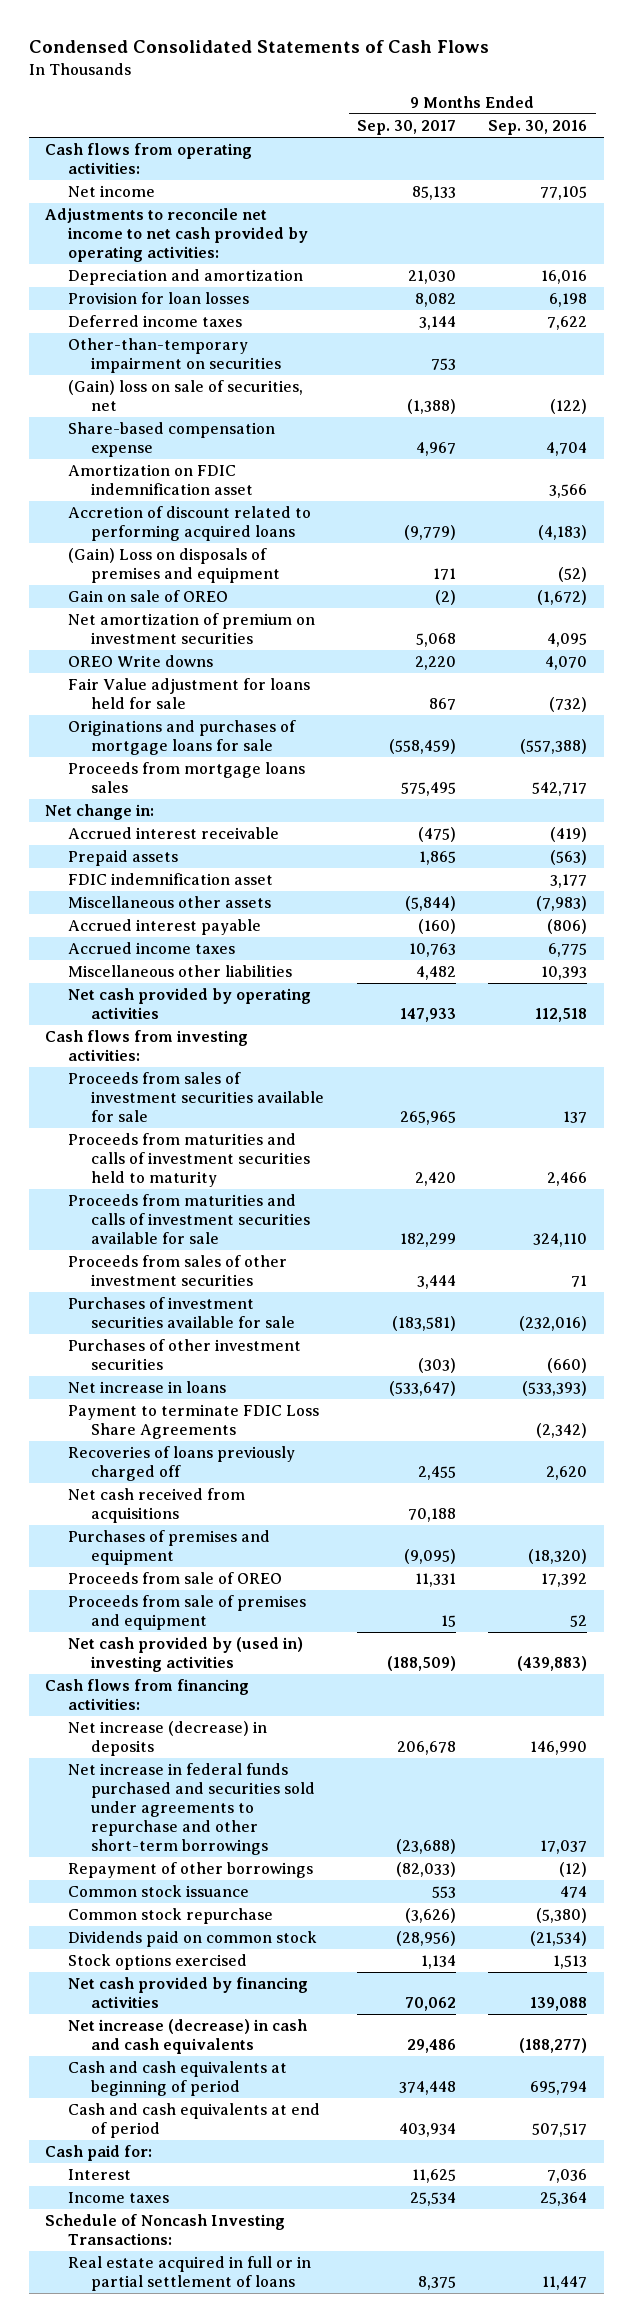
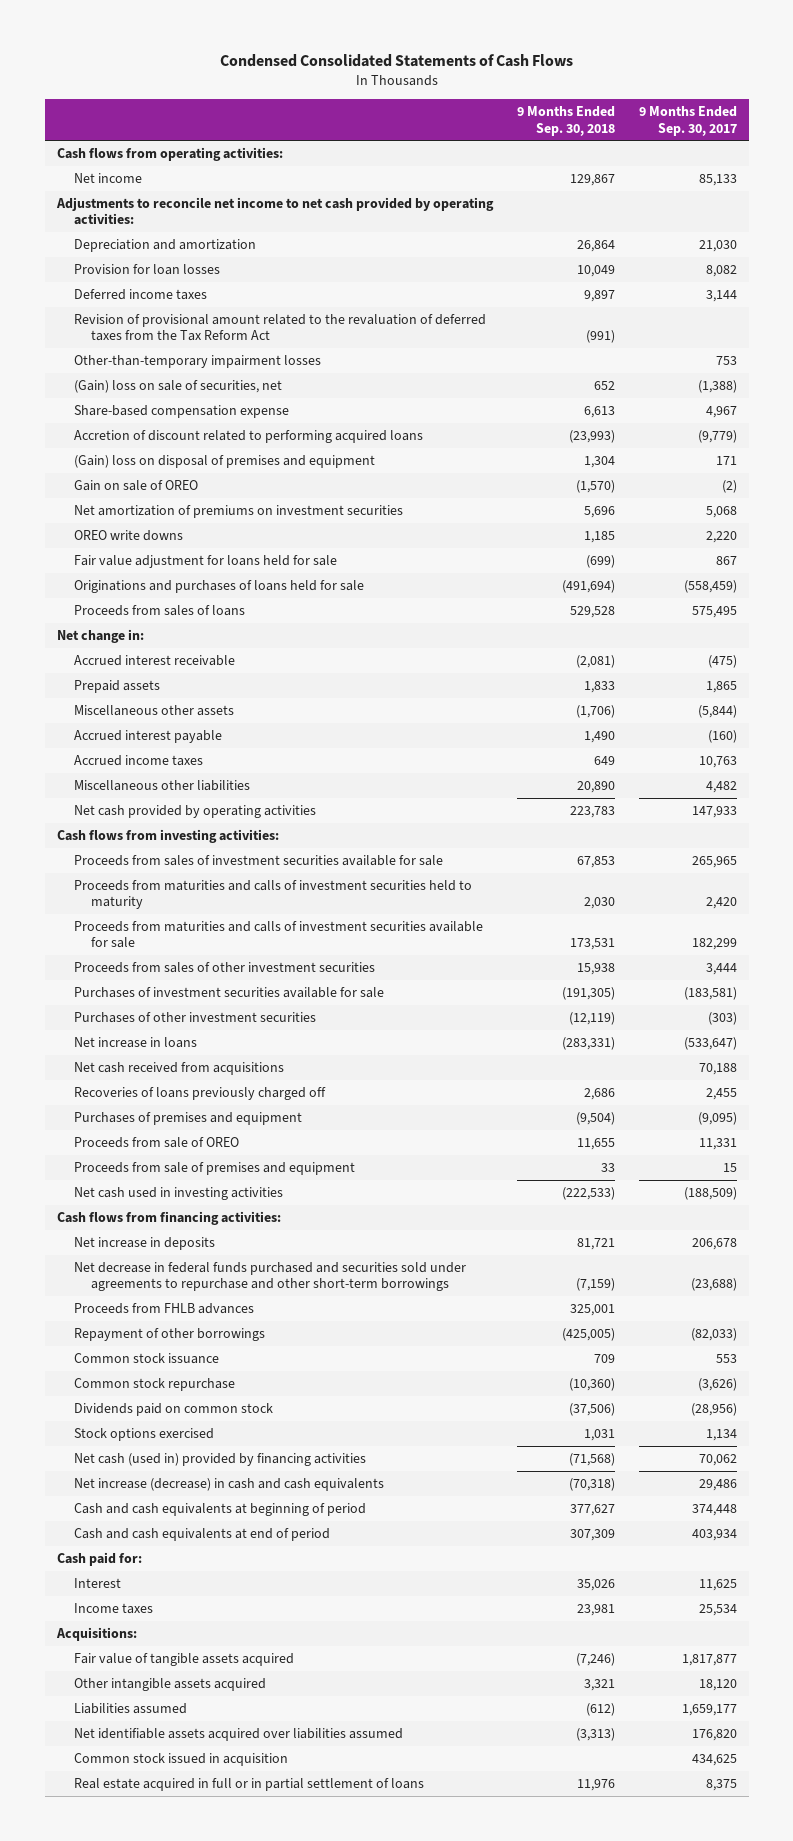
[488,119,588,135] Sep. 30, 2016 -> none
none -> [516,106,615,136] 9 Months Ended Sep. 30, 2018
none -> [73,314,486,342] Revision of provisional amount related to the revaluation of deferred taxes from the Tax Reform Act
[68,338,282,373] Other-than-temporary impairment on securities -> [73,355,321,369] Other-than-temporary impairment losses
[68,464,254,495] Amortization on FDIC indemnification asset -> none
[68,548,281,583] (Gain) Loss on disposals of premises and equipment -> [73,455,375,469] (Gain) loss on disposal of premises and equipment
[68,613,316,644] Net amortization of premium on investment securities -> [73,505,403,519] Net amortization of premiums on investment securities
[68,655,214,668] OREO Write downs -> [73,530,183,542] OREO write downs
[68,678,311,709] Fair Value adjustment for loans held for sale -> [73,555,337,569] Fair value adjustment for loans held for sale
[68,720,297,755] Originations and purchases of mortgage loans for sale -> [73,580,364,594] Originations and purchases of loans held for sale
[68,762,306,793] Proceeds from mortgage loans sales -> [73,605,245,617] Proceeds from sales of loans
[68,873,274,886] FDIC indemnification asset -> none
[68,1404,320,1439] Payment to terminate FDIC Loss Share Agreements -> none
[68,1446,296,1481] Recoveries of loans previously charged off -> [73,1087,326,1101] Recoveries of loans previously charged off
[68,1637,304,1672] Net cash provided by (used in) investing activities -> [73,1187,283,1201] Net cash used in investing activities
[68,1721,268,1756] Net increase (decrease) in deposits -> [73,1237,215,1251] Net increase in deposits
[68,1763,316,1855] Net increase in federal funds purchased and securities sold under agreements to repurchase and other short-term borrowings -> [73,1262,466,1292] Net decrease in federal funds purchased and securities sold under agreements to repurchase and other short-term borrowings
none -> [73,1303,254,1315] Proceeds from FHLB advances
[68,1977,309,2008] Net cash provided by financing activities -> [73,1453,366,1467] Net cash (used in) provided by financing activities
[45,2214,286,2245] Schedule of Noncash Investing Transactions: -> none
none -> [55,1627,137,1642] Acquisitions:
none -> [73,1653,294,1667] Fair value of tangible assets acquired
none -> [73,1678,266,1692] Other intangible assets acquired
none -> [73,1703,187,1715] Liabilities assumed
none -> [73,1728,403,1742] Net identifiable assets acquired over liabilities assumed
none -> [73,1753,288,1767] Common stock issued in acquisition

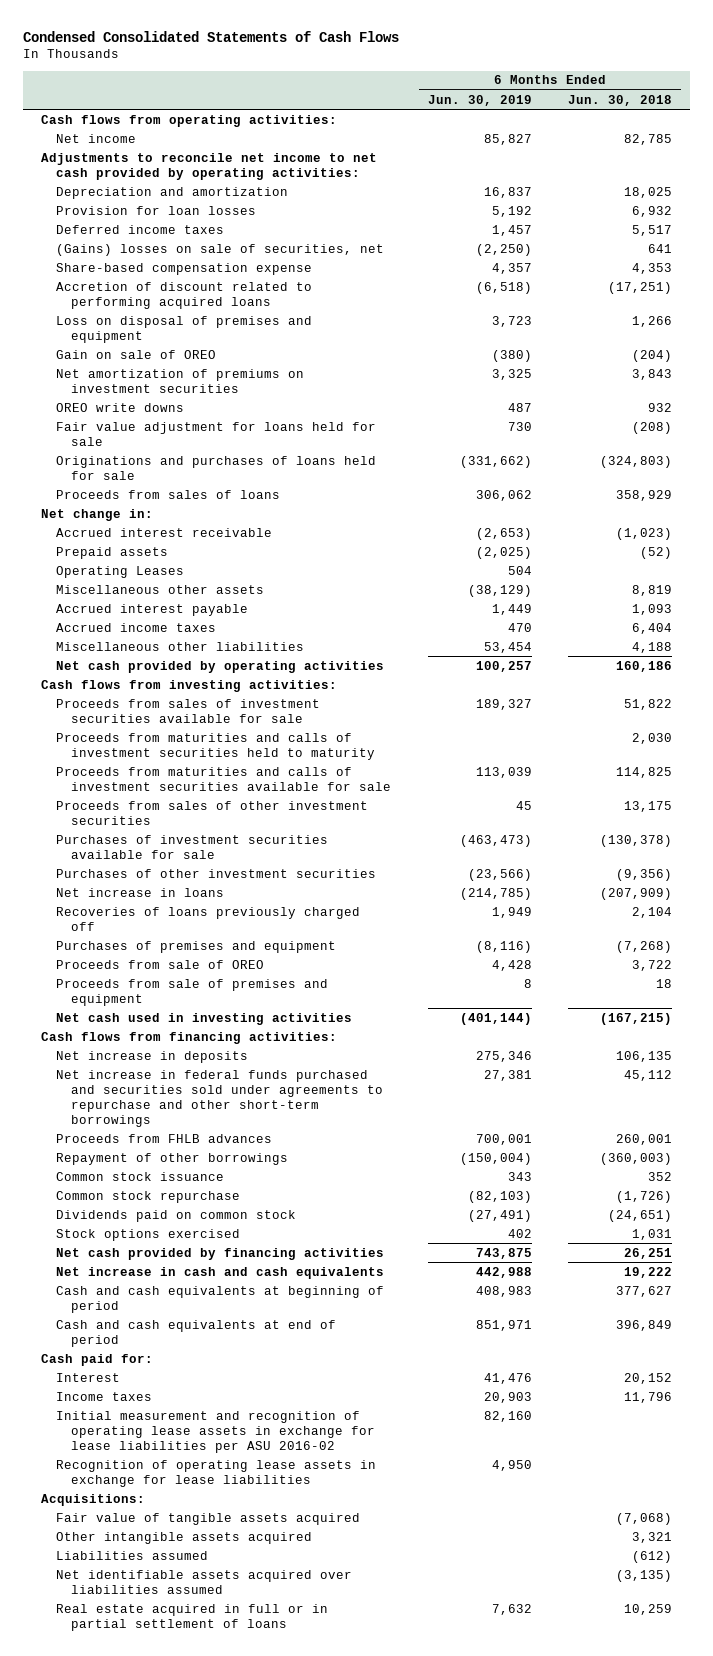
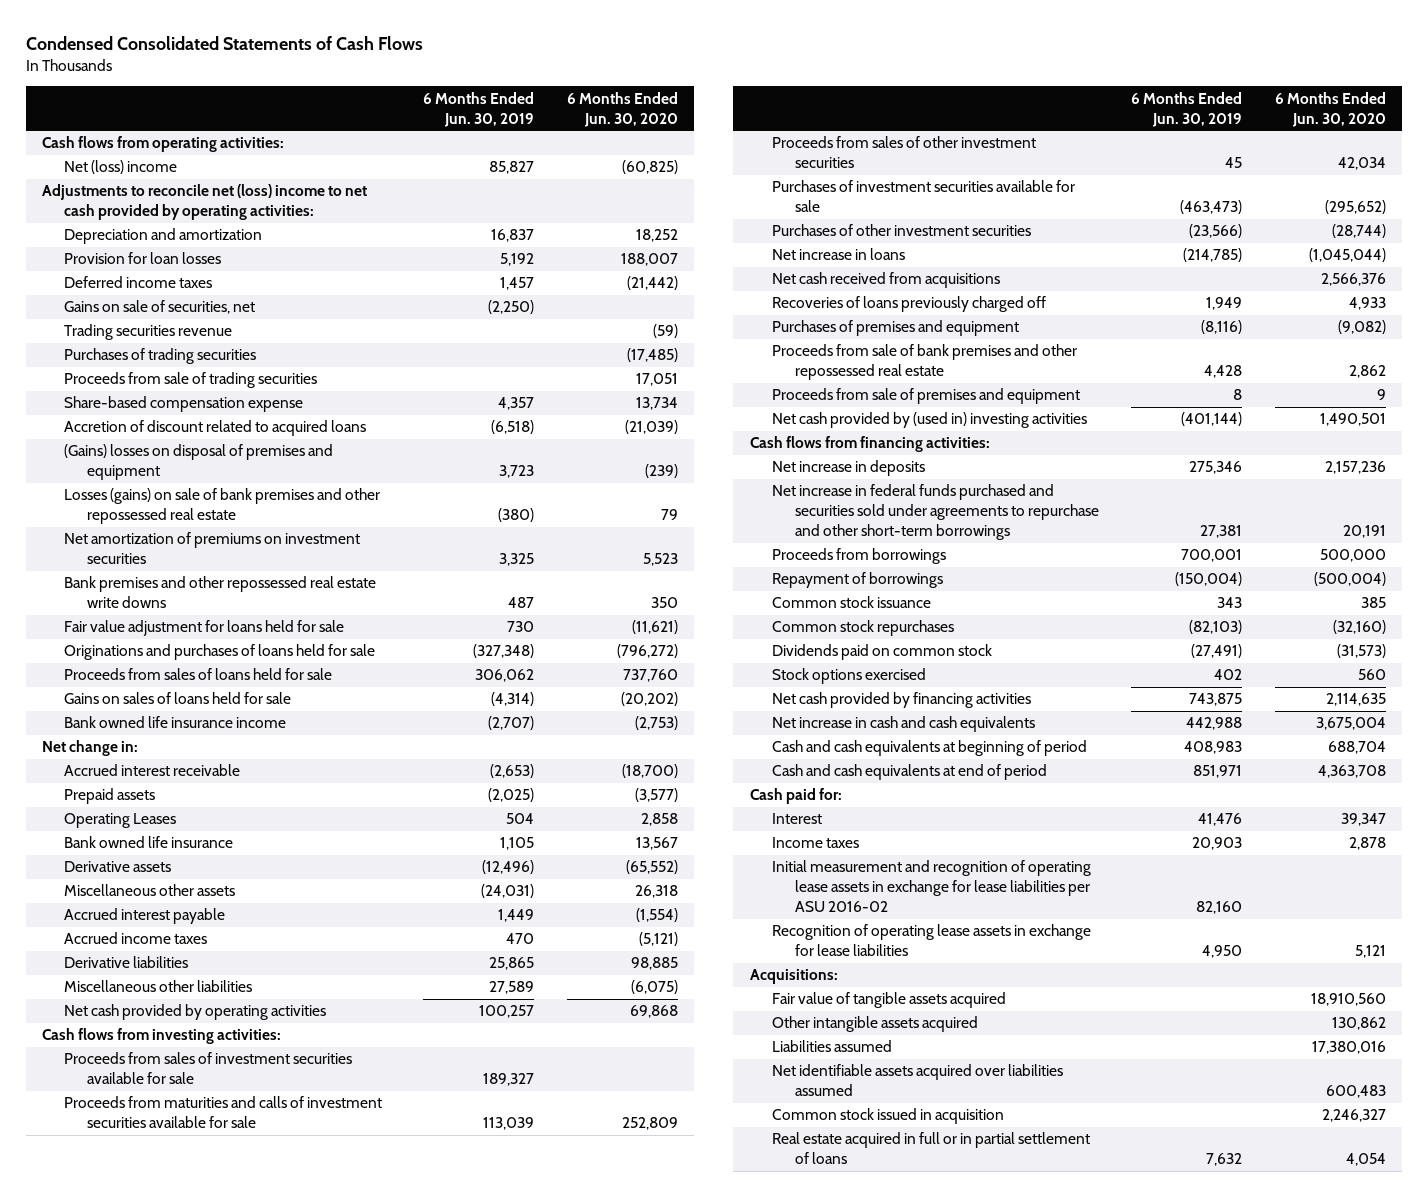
[568,94,673,106] Jun. 30, 2018 -> none
none -> [567,91,679,127] 6 Months Ended Jun. 30, 2020
[56,133,137,143] Net income -> [64,160,178,175] Net (loss) income
[41,152,378,180] Adjustments to reconcile net income to net cash provided by operating activities: -> [41,184,367,221] Adjustments to reconcile net (loss) income to net cash provided by operating activities:
[56,243,385,256] (Gains) losses on sale of securities, net -> [64,300,256,315] Gains on sale of securities, net
none -> [64,324,233,341] Trading securities revenue
none -> [64,348,257,365] Purchases of trading securities
none -> [64,372,318,389] Proceeds from sale of trading securities
[56,281,313,309] Accretion of discount related to performing acquired loans -> [64,420,367,437] Accretion of discount related to acquired loans
[56,315,313,343] Loss on disposal of premises and equipment -> [64,444,334,481] (Gains) losses on disposal of premises and equipment
[56,349,217,359] Gain on sale of OREO -> [64,488,381,525] Losses (gains) on sale of bank premises and other repossessed real estate
[56,402,185,412] OREO write downs -> [64,576,377,609] Bank premises and other repossessed real estate write downs
[459,455,532,468] (331,662) -> [473,644,535,659] (327,348)
[56,489,281,499] Proceeds from sales of loans -> [64,668,333,681] Proceeds from sales of loans held for sale
none -> [64,692,292,705] Gains on sales of loans held for sale
none -> [64,716,287,729] Bank owned life insurance income
none -> [64,836,234,849] Bank owned life insurance
none -> [64,861,172,873] Derivative assets
[467,584,532,597] (38,129) -> [481,884,535,899] (24,031)
none -> [64,956,189,969] Derivative liabilities
[483,641,532,653] 53,454 -> [489,981,535,995] 27,589
[56,732,376,760] Proceeds from maturities and calls of investment securities held to maturity -> none
none -> [772,272,1001,289] Net cash received from acquisitions
[56,959,265,969] Proceeds from sale of OREO -> [772,344,1078,381] Proceeds from sale of bank premises and other repossessed real estate
[56,1012,353,1025] Net cash used in investing activities -> [772,412,1088,429] Net cash provided by (used in) investing activities
[56,1133,273,1143] Proceeds from FHLB advances -> none
none -> [772,548,947,565] Proceeds from borrowings
[56,1152,289,1165] Repayment of other borrowings -> [772,572,944,589] Repayment of borrowings
[56,1190,241,1203] Common stock repurchase -> [772,620,955,637] Common stock repurchases
none -> [772,1108,1005,1125] Common stock issued in acquisition

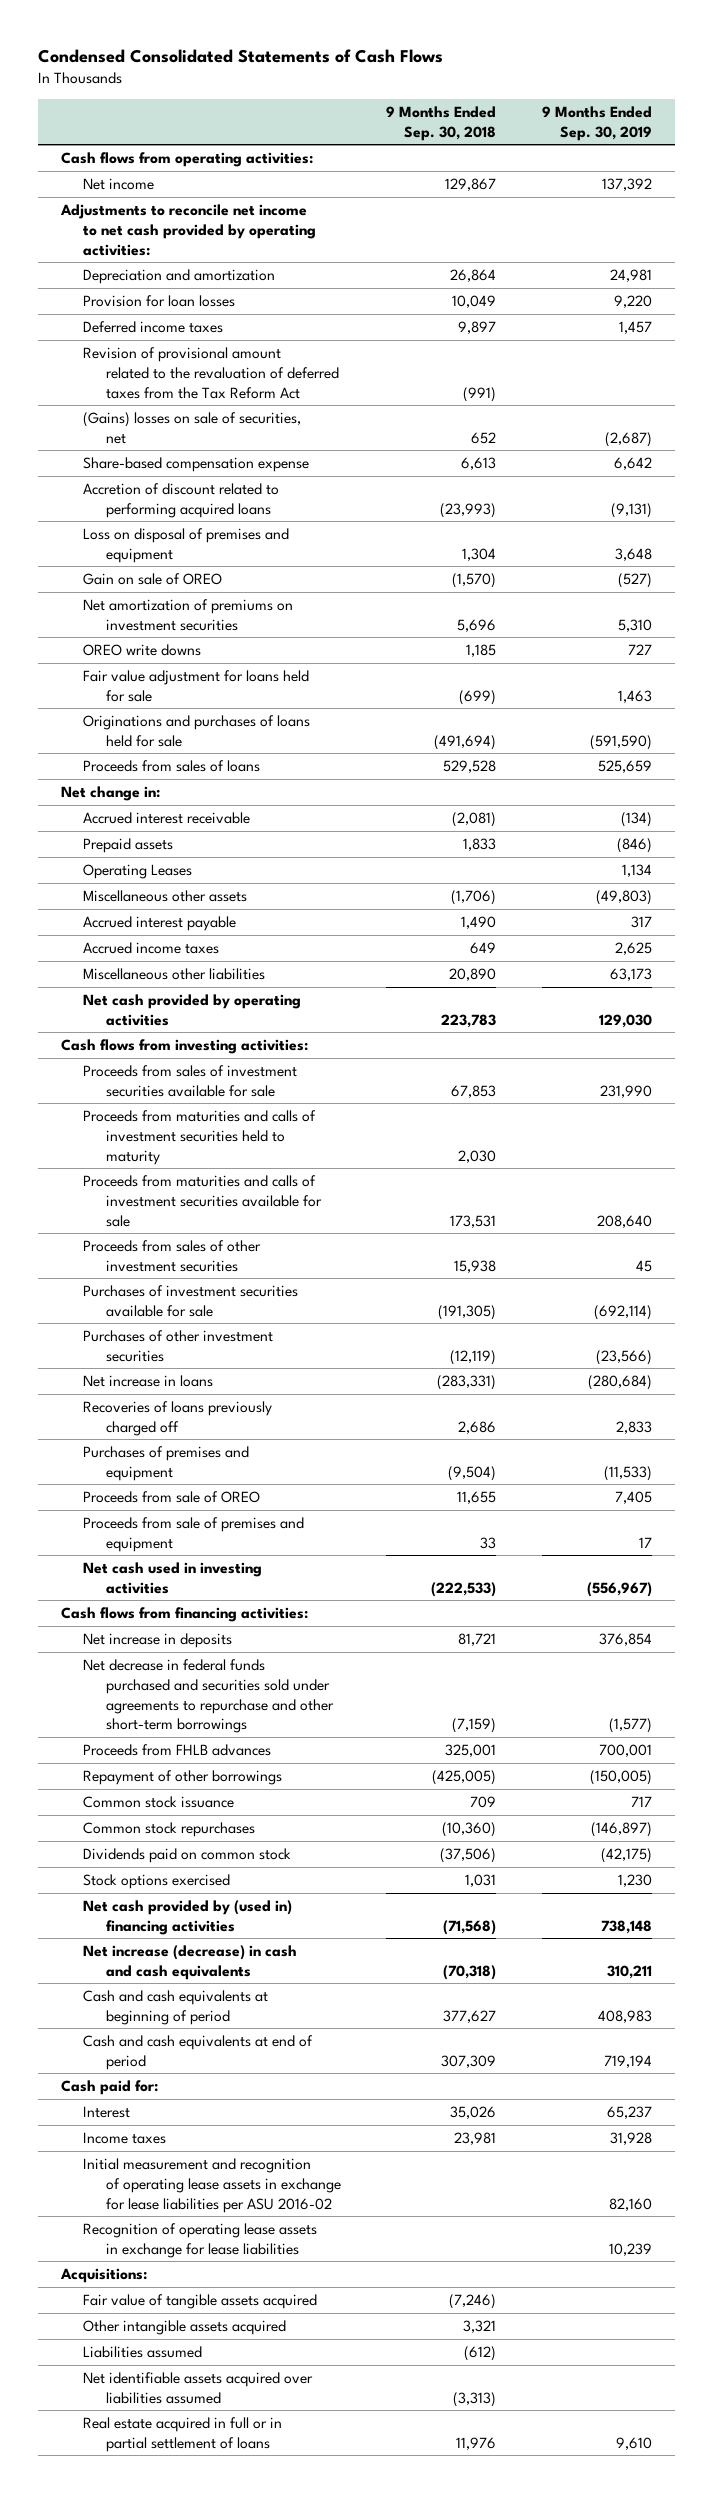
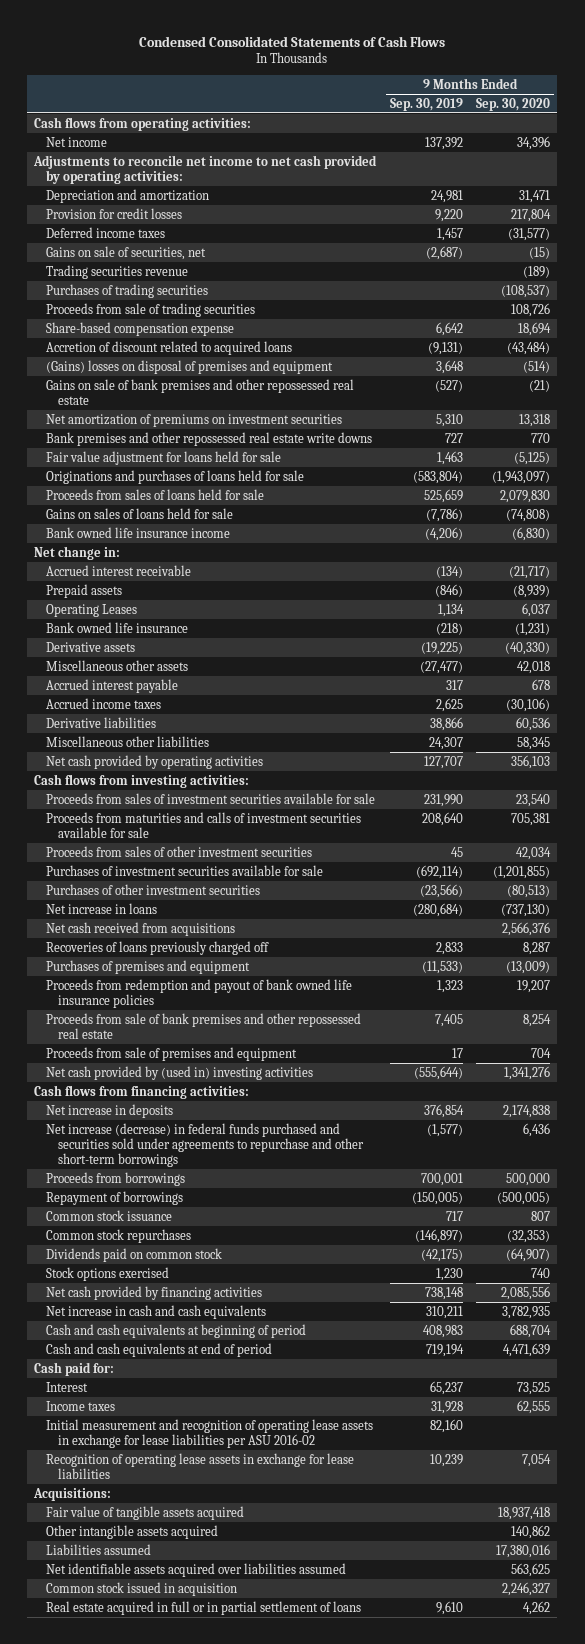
[386,105,497,141] 9 Months Ended Sep. 30, 2018 -> none
none -> [476,97,551,111] Sep. 30, 2020
[83,294,236,307] Provision for loan losses -> [46,207,183,219] Provision for credit losses
[83,346,339,399] Revision of provisional amount related to the revaluation of deferred taxes from the Tax Reform Act -> none
[83,411,302,444] (Gains) losses on sale of securities, net -> [46,245,207,260] Gains on sale of securities, net
none -> [46,264,189,279] Trading securities revenue
none -> [46,283,209,298] Purchases of trading securities
none -> [46,302,256,317] Proceeds from sale of trading securities
[83,482,280,518] Accretion of discount related to performing acquired loans -> [46,340,293,355] Accretion of discount related to acquired loans
[83,527,290,563] Loss on disposal of premises and equipment -> [46,359,334,374] (Gains) losses on disposal of premises and equipment
[83,572,223,585] Gain on sale of OREO -> [46,378,355,405] Gains on sale of bank premises and other repossessed real estate
[83,643,202,656] OREO write downs -> [46,431,373,446] Bank premises and other repossessed real estate write downs
[589,734,652,750] (591,590) -> [412,470,463,484] (583,804)
[83,759,261,772] Proceeds from sales of loans -> [46,488,265,500] Proceeds from sales of loans held for sale
none -> [46,507,234,519] Gains on sales of loans held for sale
none -> [46,526,231,538] Bank owned life insurance income
none -> [46,621,189,633] Bank owned life insurance
none -> [46,641,136,652] Derivative assets
[595,889,652,905] (49,803) -> [419,660,463,674] (27,477)
none -> [46,716,157,728] Derivative liabilities
[609,967,652,981] 63,173 -> [428,736,463,750] 24,307
[598,1013,652,1028] 129,030 -> [423,755,463,769] 127,707
[83,1109,317,1165] Proceeds from maturities and calls of investment securities held to maturity -> none
none -> [46,921,236,936] Net cash received from acquisitions
none -> [46,978,353,1008] Proceeds from redemption and payout of bank owned life insurance policies
[83,1490,261,1503] Proceeds from sale of OREO -> [46,1012,362,1039] Proceeds from sale of bank premises and other repossessed real estate
[83,1561,263,1594] Net cash used in investing activities -> [46,1065,314,1080] Net cash provided by (used in) investing activities
[586,1581,652,1597] (556,967) -> [413,1065,463,1080] (555,644)
[83,1743,272,1756] Proceeds from FHLB advances -> none
[83,1658,334,1734] Net decrease in federal funds purchased and securities sold under agreements to repurchase and other short-term borrowings -> [46,1122,365,1168] Net increase (decrease) in federal funds purchased and securities sold under agreements to repurchase and other short-term borrowings
none -> [46,1171,186,1186] Proceeds from borrowings
[83,1769,283,1785] Repayment of other borrowings -> [46,1190,184,1205] Repayment of borrowings
[83,1899,293,1935] Net cash provided by (used in) financing activities -> [46,1285,263,1300] Net cash provided by financing activities
[83,1944,298,1980] Net increase (decrease) in cash and cash equivalents -> [46,1304,267,1319] Net increase in cash and cash equivalents
none -> [46,1581,238,1596] Common stock issued in acquisition

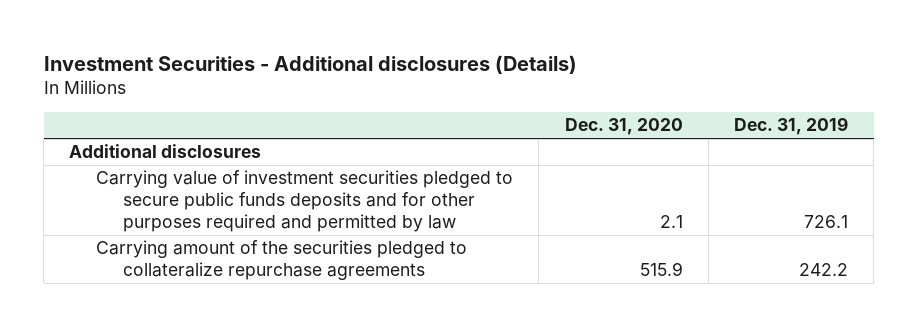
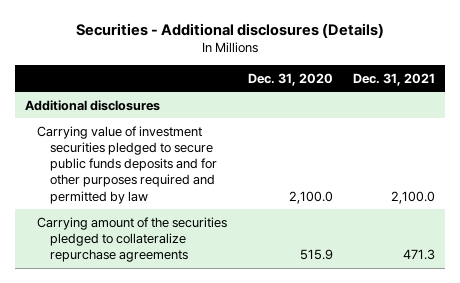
[43,54,577,74] Investment Securities - Additional disclosures (Details) -> [76,22,385,38] Securities - Additional disclosures (Details)
[733,117,848,136] Dec. 31, 2019 -> none
none -> [353,72,436,86] Dec. 31, 2021
[659,215,683,229] 2.1 -> [288,190,333,204] 2,100.0

